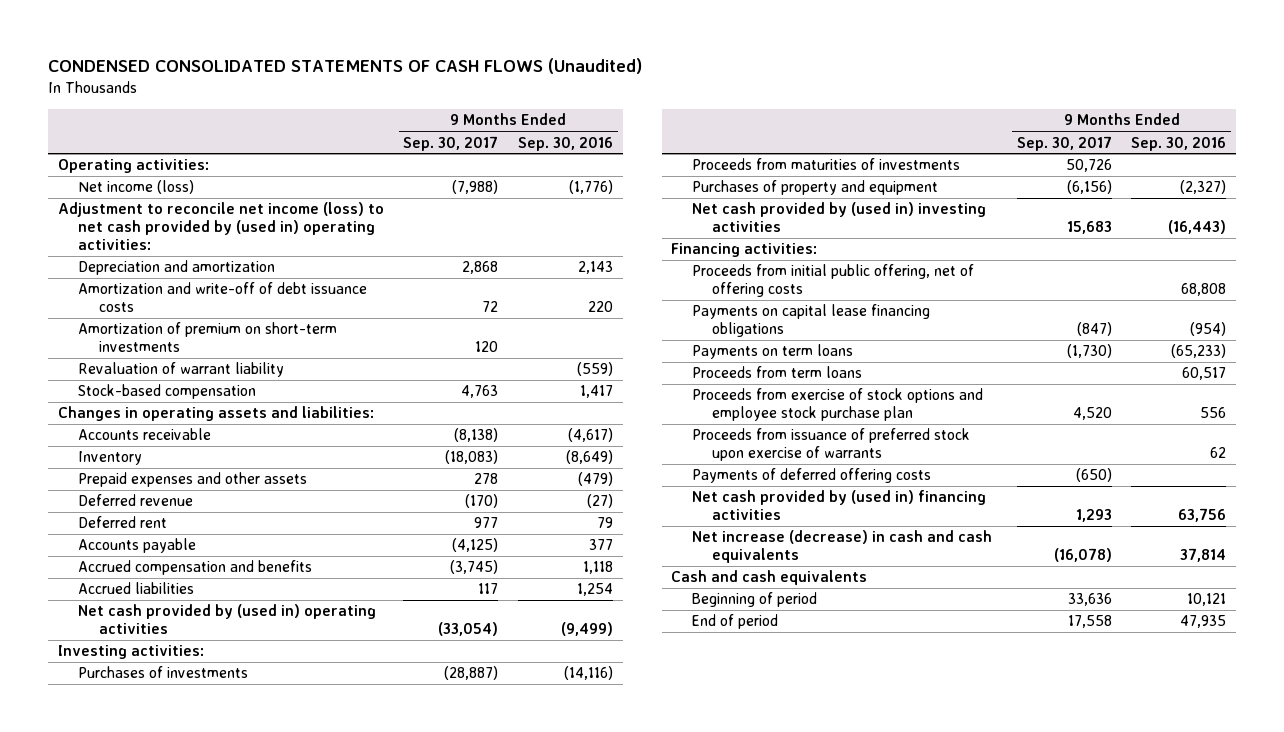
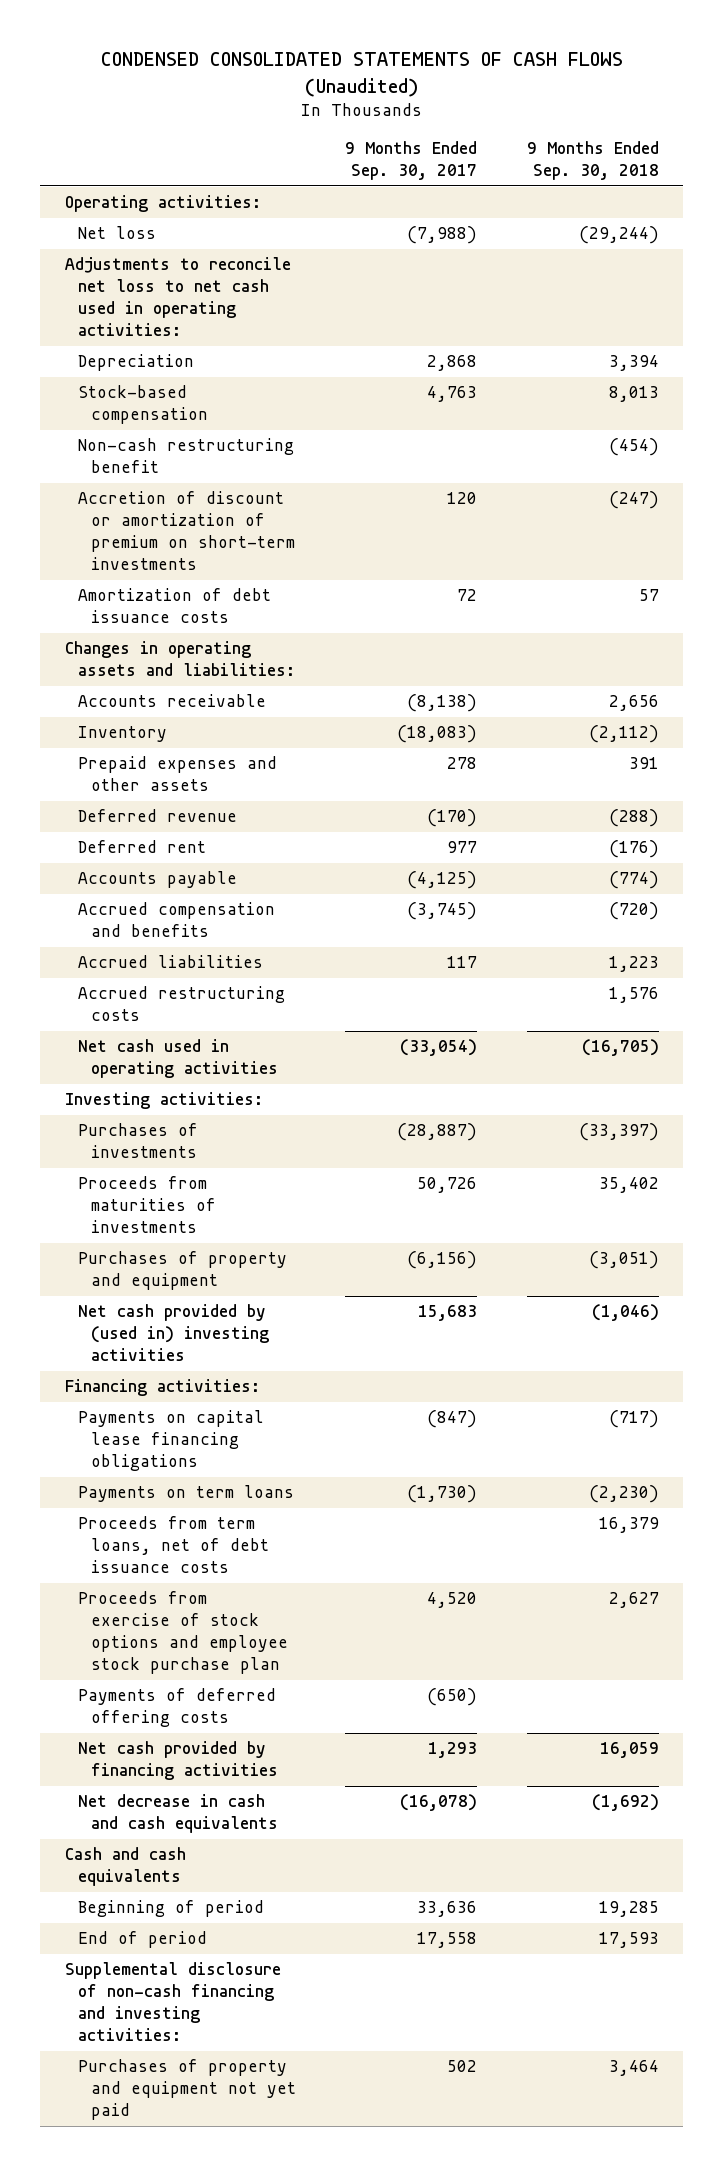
[517,136,613,151] Sep. 30, 2016 -> none
none -> [526,141,659,181] 9 Months Ended Sep. 30, 2018
[78,282,368,313] Amortization and write-off of debt issuance costs -> none
[78,322,338,353] Amortization of premium on short-term investments -> none
[78,362,285,378] Revaluation of warrant liability -> none
[78,180,195,195] Net income (loss) -> [77,226,156,240] Net loss
[57,202,384,251] Adjustment to reconcile net income (loss) to net cash provided by (used in) operating activities: -> [64,257,291,337] Adjustments to reconcile net loss to net cash used in operating activities:
[78,260,276,276] Depreciation and amortization -> [77,354,194,372] Depreciation
none -> [77,438,294,474] Non-cash restructuring benefit
none -> [77,491,295,571] Accretion of discount or amortization of premium on short-term investments
none -> [77,588,271,624] Amortization of debt issuance costs
none -> [77,986,285,1022] Accrued restructuring costs
[78,604,377,635] Net cash provided by (used in) operating activities -> [77,1039,278,1079] Net cash used in operating activities
[691,264,974,298] Proceeds from initial public offering, net of offering costs -> none
[691,366,862,379] Proceeds from term loans -> [77,1516,269,1574] Proceeds from term loans, net of debt issuance costs
[691,428,970,462] Proceeds from issuance of preferred stock upon exercise of warrants -> none
[691,490,986,521] Net cash provided by (used in) financing activities -> [77,1741,278,1781] Net cash provided by financing activities
[691,530,992,564] Net increase (decrease) in cash and cash equivalents -> [77,1794,278,1834] Net decrease in cash and cash equivalents
none -> [64,1962,281,2042] Supplemental disclosure of non-cash financing and investing activities:
none -> [77,2059,296,2121] Purchases of property and equipment not yet paid

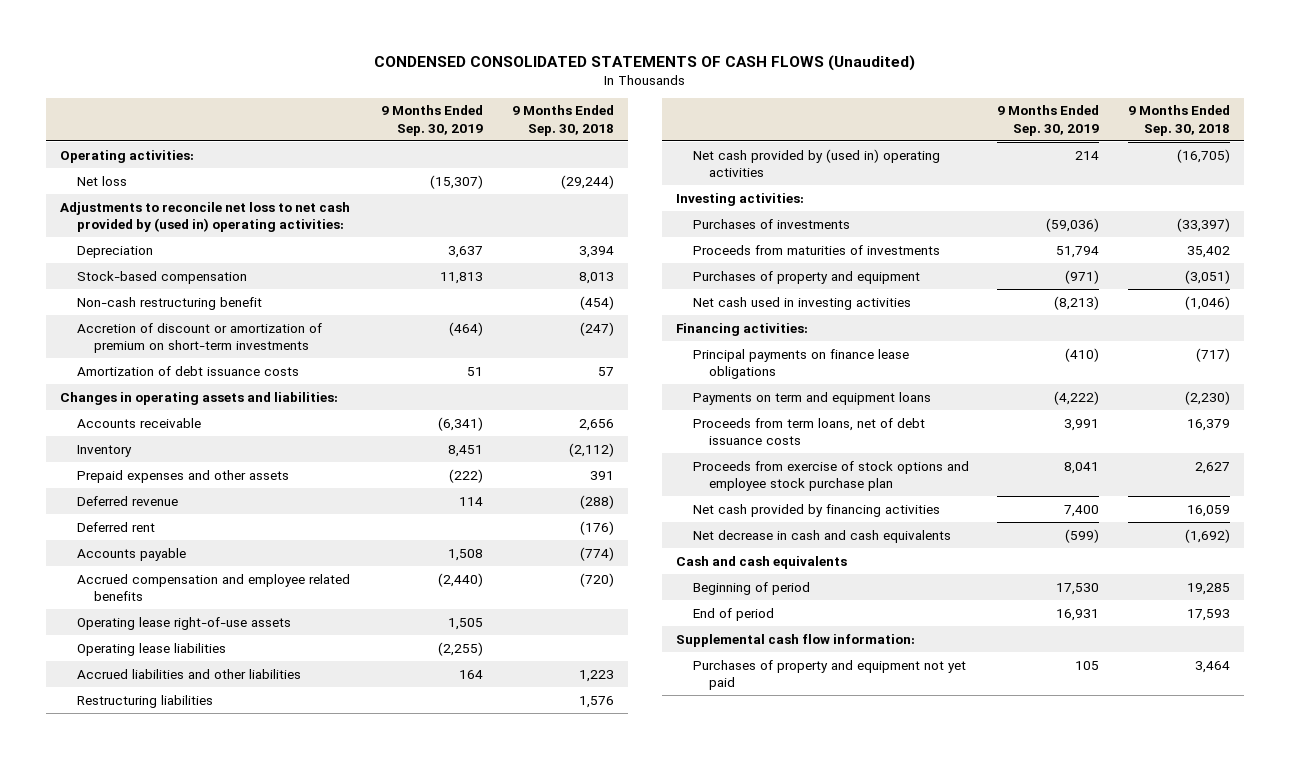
[345,141,478,181] 9 Months Ended Sep. 30, 2017 -> none
none -> [381,105,484,136] 9 Months Ended Sep. 30, 2019
[64,257,291,337] Adjustments to reconcile net loss to net cash used in operating activities: -> [60,201,351,232] Adjustments to reconcile net loss to net cash provided by (used in) operating activities:
[77,902,275,938] Accrued compensation and benefits -> [76,573,350,601] Accrued compensation and employee related benefits
none -> [76,616,291,630] Operating lease right-of-use assets
none -> [76,642,226,656] Operating lease liabilities
[77,955,263,969] Accrued liabilities -> [76,668,301,679] Accrued liabilities and other liabilities
[77,986,285,1022] Accrued restructuring costs -> [76,694,213,708] Restructuring liabilities
[77,1039,278,1079] Net cash used in operating activities -> [692,148,940,177] Net cash provided by (used in) operating activities
[77,1304,269,1362] Net cash provided by (used in) investing activities -> [692,296,911,310] Net cash used in investing activities
[77,1410,264,1472] Payments on capital lease financing obligations -> [692,348,909,379] Principal payments on finance lease obligations
[77,1485,294,1503] Payments on term loans -> [692,391,931,405] Payments on term and equipment loans
[77,1688,276,1728] Payments of deferred offering costs -> none
[64,1962,281,2042] Supplemental disclosure of non-cash financing and investing activities: -> none
none -> [675,633,915,647] Supplemental cash flow information:

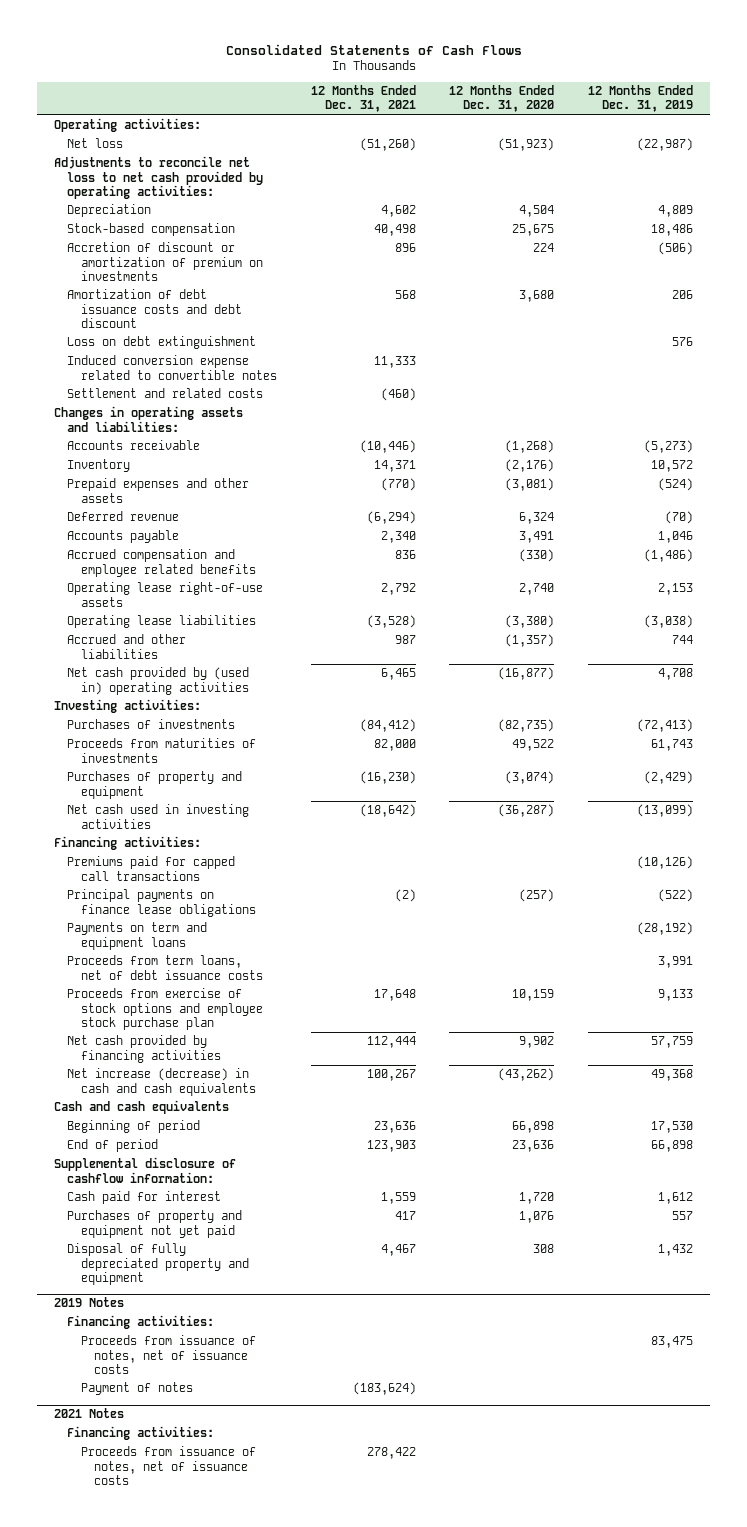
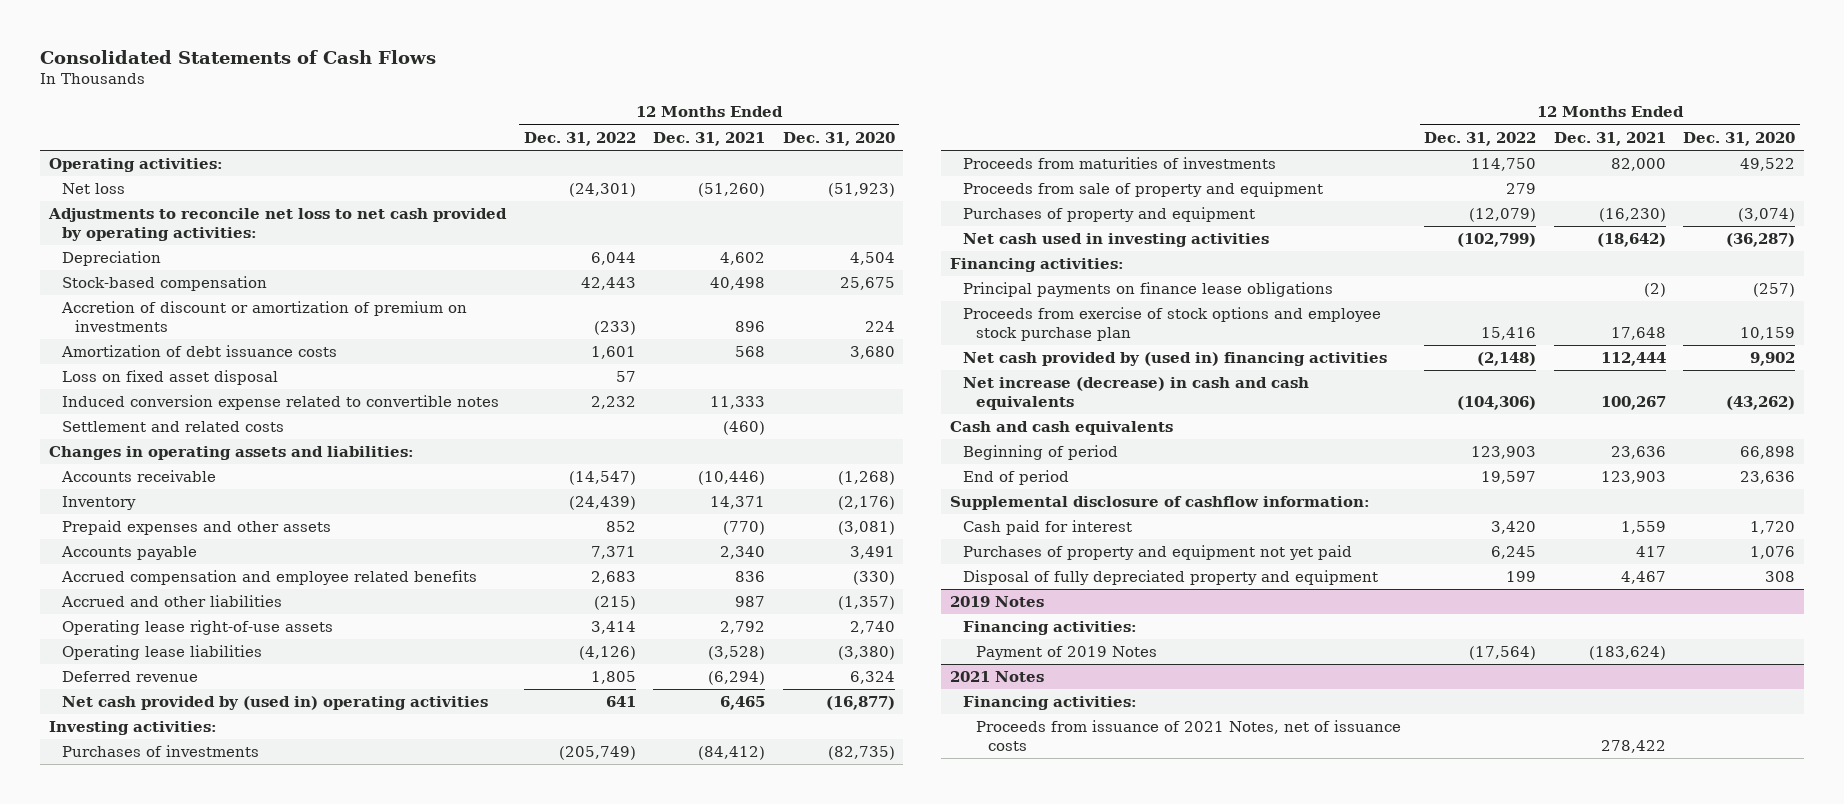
[588,85,694,113] 12 Months Ended Dec. 31, 2019 -> none
none -> [523,131,636,146] Dec. 31, 2022
[67,336,257,350] Loss on debt extinguishment -> none
[67,289,242,328] Amortization of debt issuance costs and debt discount -> [61,345,338,358] Amortization of debt issuance costs
none -> [62,370,279,386] Loss on fixed asset disposal
[67,634,187,659] Accrued and other liabilities -> [61,595,283,608] Accrued and other liabilities
[67,511,180,522] Deferred revenue -> [62,671,199,683] Deferred revenue
none -> [962,182,1323,198] Proceeds from sale of property and equipment
[67,856,236,881] Premiums paid for capped call transactions -> none
[67,922,208,950] Payments on term and equipment loans -> none
[67,955,263,980] Proceeds from term loans, net of debt issuance costs -> none
[67,1035,221,1063] Net cash provided by financing activities -> [962,352,1387,367] Net cash provided by (used in) financing activities
[80,1335,256,1374] Proceeds from issuance of notes, net of issuance costs -> none
[80,1382,193,1396] Payment of notes -> [975,646,1157,661] Payment of 2019 Notes
[80,1446,256,1485] Proceeds from issuance of notes, net of issuance costs -> [975,720,1401,751] Proceeds from issuance of 2021 Notes, net of issuance costs

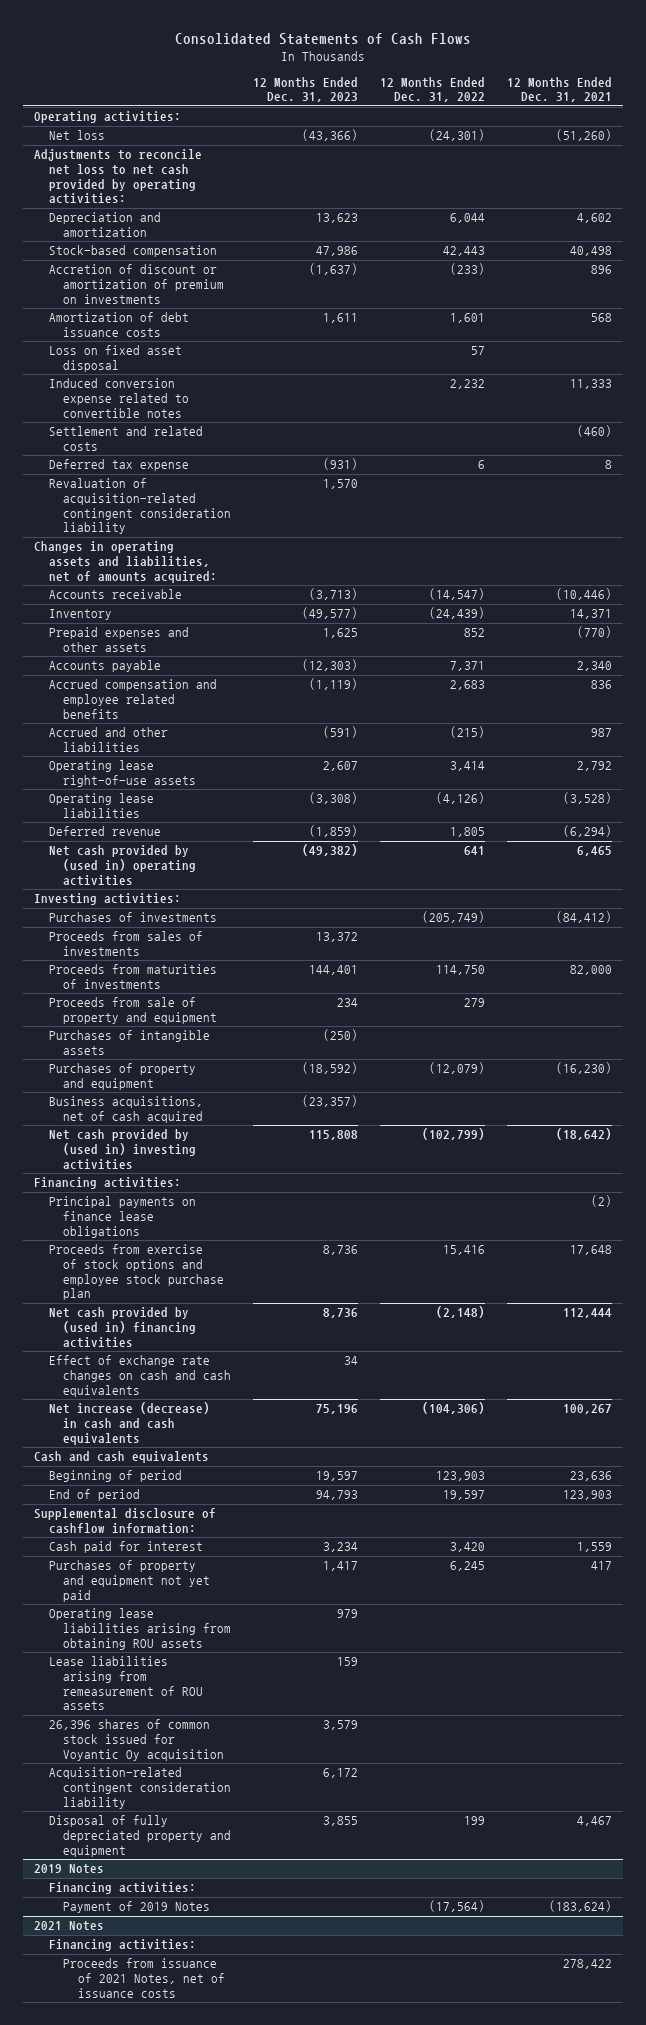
[782,131,895,146] Dec. 31, 2020 -> none
none -> [253,76,359,103] 12 Months Ended Dec. 31, 2023
[62,251,162,267] Depreciation -> [48,212,161,238] Depreciation and amortization
none -> [48,459,189,472] Deferred tax expense
none -> [48,478,232,535] Revaluation of acquisition-related contingent consideration liability
[49,446,415,461] Changes in operating assets and liabilities: -> [33,541,217,583] Changes in operating assets and liabilities, net of amounts acquired:
none -> [48,931,203,957] Proceeds from sales of investments
none -> [48,1030,210,1056] Purchases of intangible assets
none -> [48,1096,204,1124] Business acquisitions, net of cash acquired
[962,233,1269,248] Net cash used in investing activities -> [48,1129,197,1170] Net cash provided by (used in) investing activities
none -> [48,1355,232,1397] Effect of exchange rate changes on cash and cash equivalents
none -> [48,1608,232,1650] Operating lease liabilities arising from obtaining ROU assets
none -> [48,1656,204,1711] Lease liabilities arising from remeasurement of ROU assets
none -> [48,1719,225,1761] 26,396 shares of common stock issued for Voyantic Oy acquisition
none -> [48,1767,232,1809] Acquisition-related contingent consideration liability

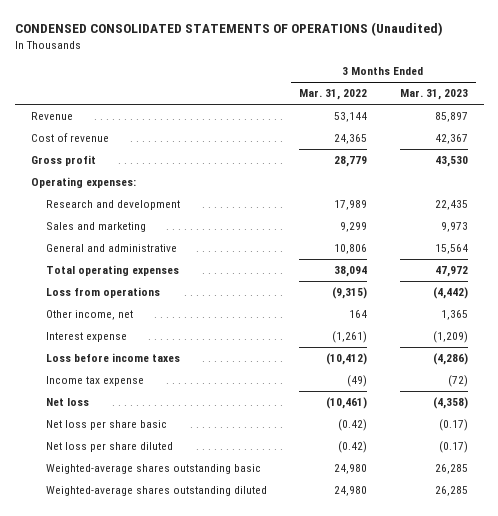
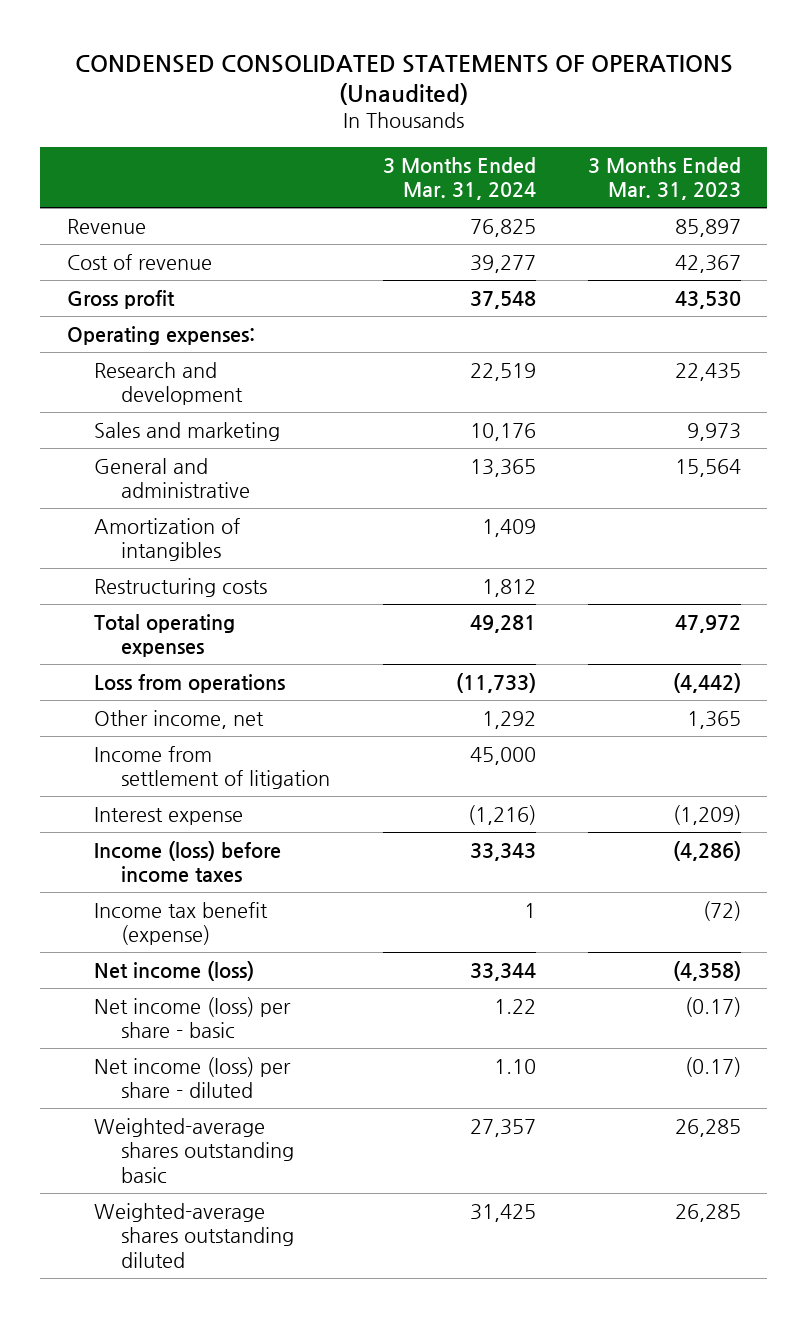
[299,89,368,101] Mar. 31, 2022 -> none
none -> [382,156,536,201] 3 Months Ended Mar. 31, 2024
none -> [93,517,240,562] Amortization of intangibles
none -> [93,577,267,597] Restructuring costs
none -> [93,745,330,790] Income from settlement of litigation
[45,353,180,363] Loss before income taxes -> [93,840,281,884] Income (loss) before income taxes
[45,376,144,387] Income tax expense -> [93,901,268,946] Income tax benefit (expense)
[45,398,89,407] Net loss -> [93,960,254,981] Net income (loss)
[45,420,167,431] Net loss per share basic -> [93,996,291,1039] Net income (loss) per share - basic
[45,442,173,453] Net loss per share diluted -> [93,1056,291,1099] Net income (loss) per share - diluted

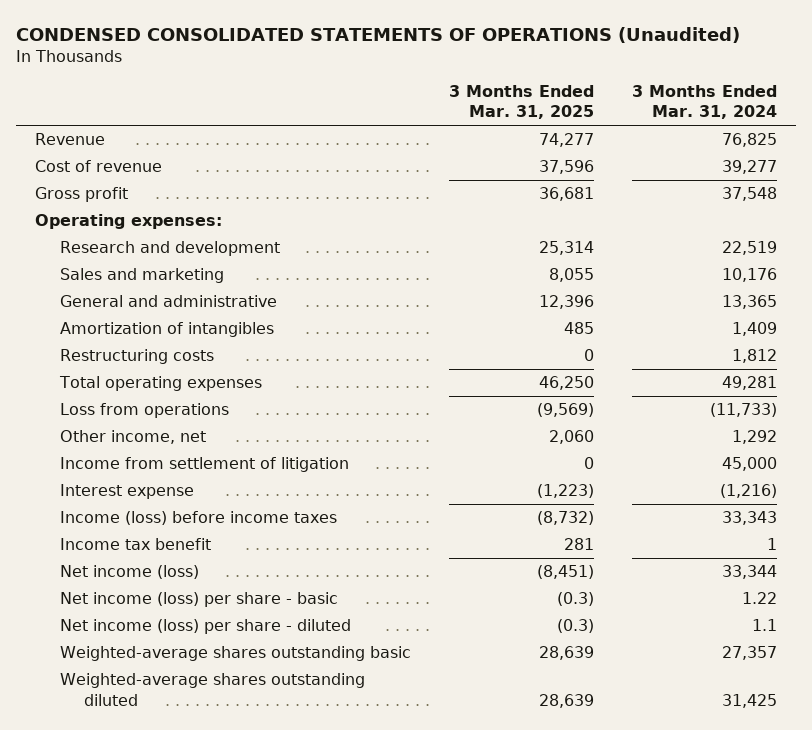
[588,156,742,201] 3 Months Ended Mar. 31, 2023 -> none
none -> [448,85,594,120] 3 Months Ended Mar. 31, 2025
[93,901,268,946] Income tax benefit (expense) -> [59,538,211,551] Income tax benefit
[493,1058,536,1074] 1.10 -> [751,619,777,632] 1.1

